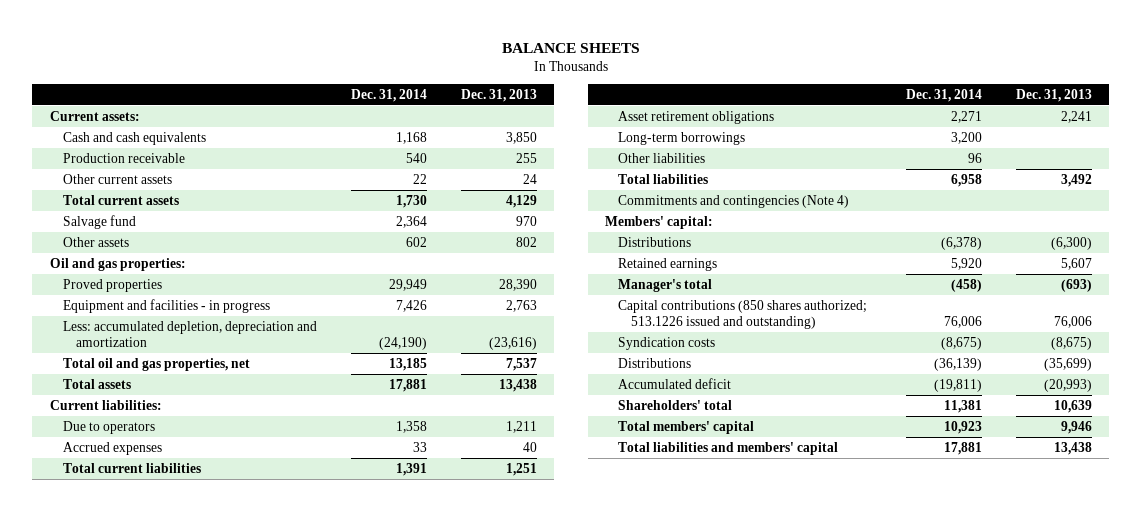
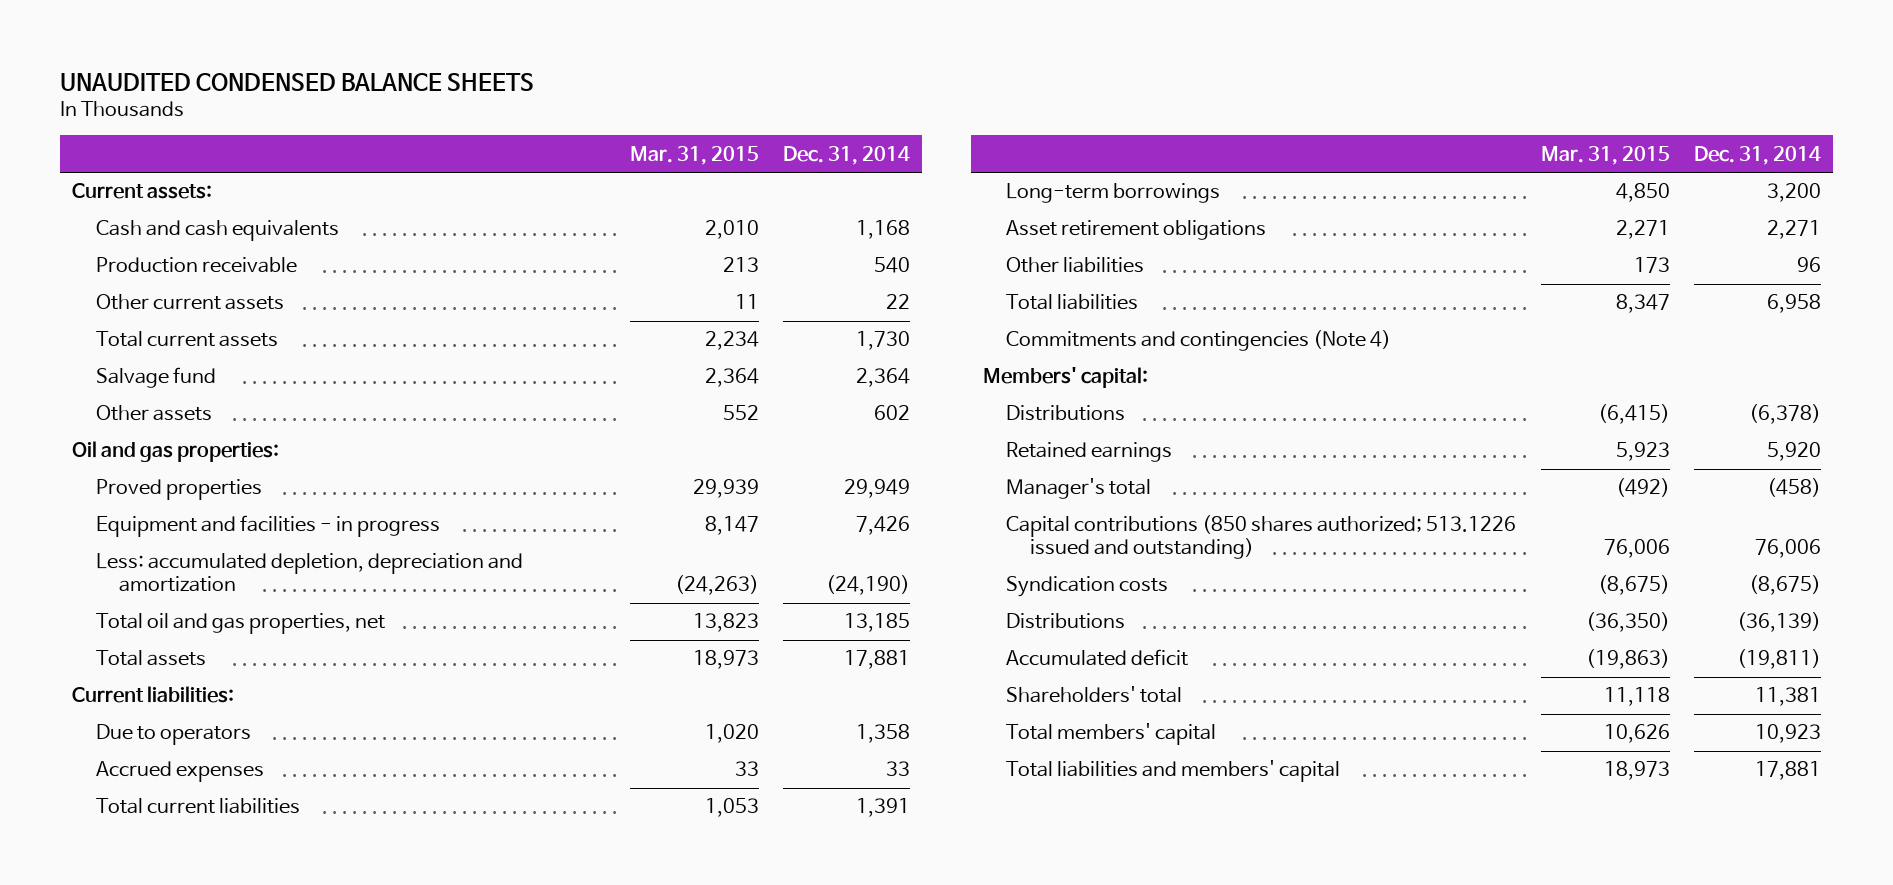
[501,43,640,54] BALANCE SHEETS -> [59,72,534,91] UNAUDITED CONDENSED BALANCE SHEETS
[461,88,538,102] Dec. 31, 2013 -> none
none -> [629,145,759,165] Mar. 31, 2015
[617,110,774,124] Asset retirement obligations -> [1006,220,1267,241] Asset retirement obligations

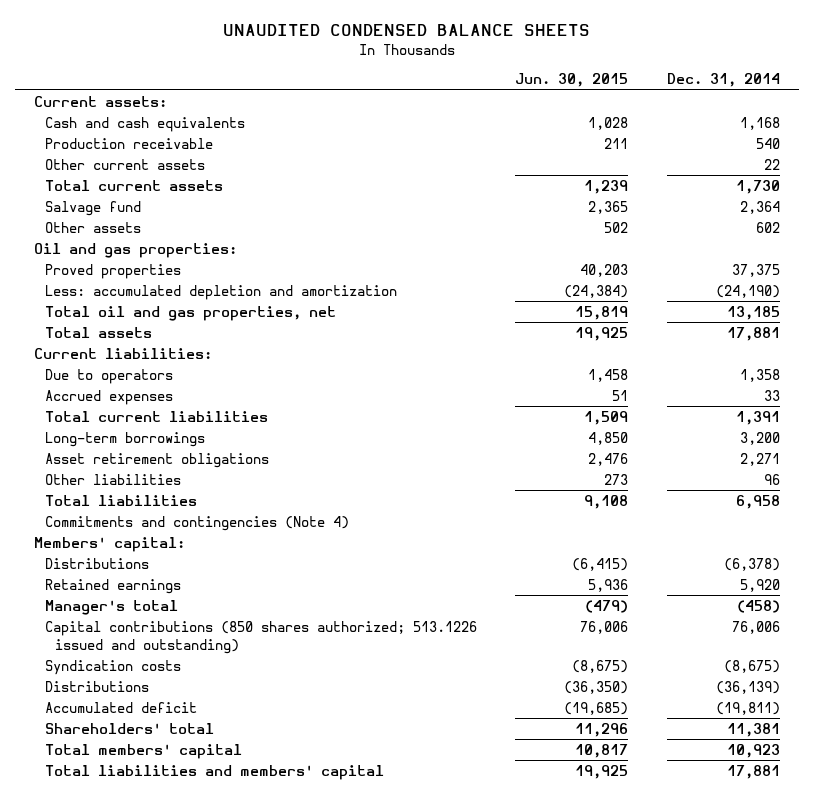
[629,145,759,165] Mar. 31, 2015 -> none
none -> [515,73,629,88] Jun. 30, 2015
[95,515,440,538] Equipment and facilities - in progress -> none
[844,479,911,499] 29,949 -> [731,263,780,277] 37,375
[95,553,523,593] Less: accumulated depletion, depreciation and amortization -> [44,284,397,300] Less: accumulated depletion and amortization

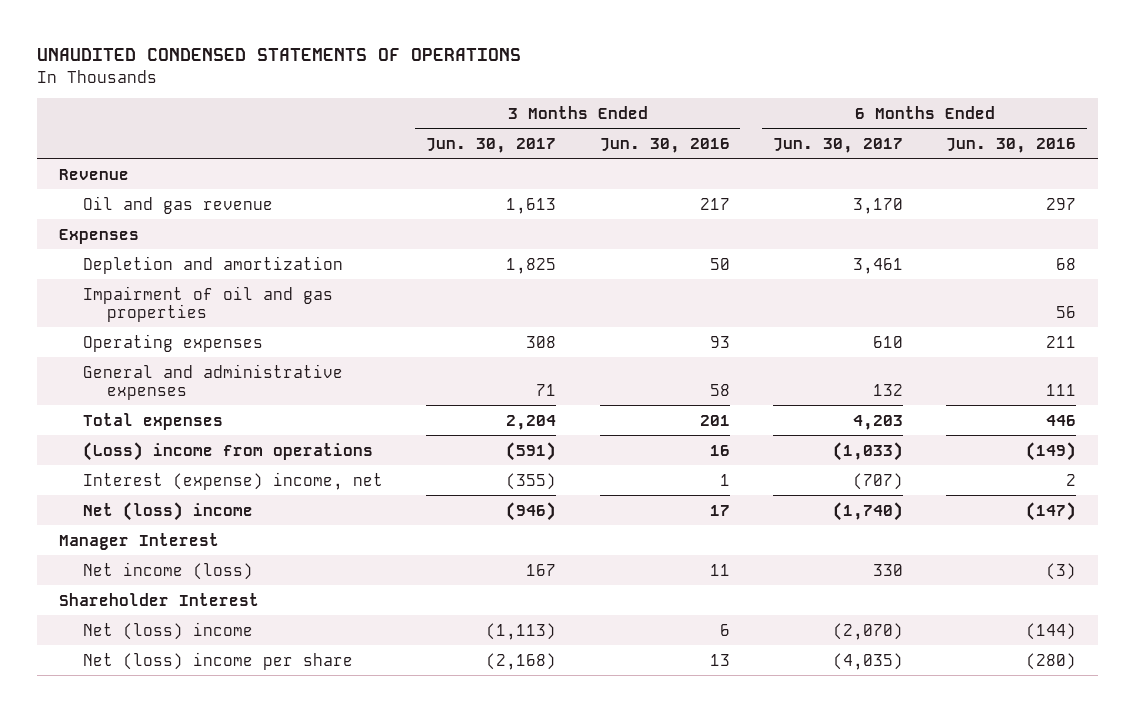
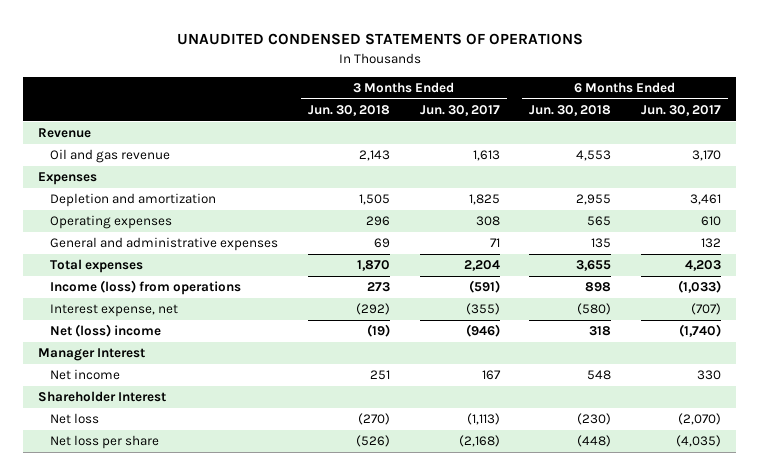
[599,137,730,153] Jun. 30, 2016 -> none
[946,137,1077,153] Jun. 30, 2016 -> none
none -> [308,104,391,116] Jun. 30, 2018
none -> [529,104,612,116] Jun. 30, 2018
[82,285,333,322] Impairment of oil and gas properties -> none
[82,441,373,461] (Loss) income from operations -> [50,280,242,296] Income (loss) from operations
[82,471,383,490] Interest (expense) income, net -> [50,304,179,318] Interest expense, net
[82,561,253,580] Net income (loss) -> [50,369,121,381] Net income
[82,621,253,640] Net (loss) income -> [50,413,100,425] Net loss
[82,651,353,670] Net (loss) income per share -> [50,435,160,450] Net loss per share

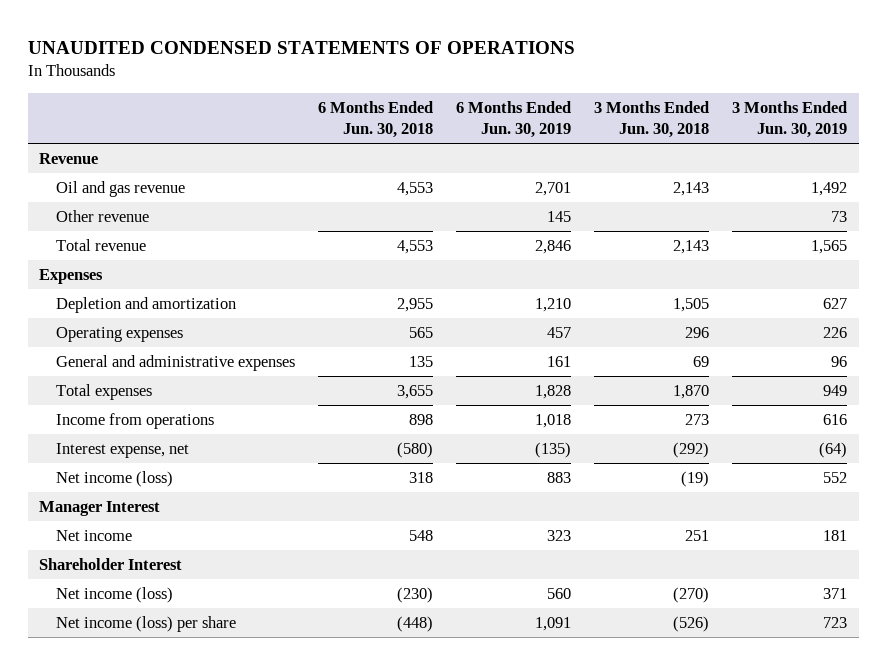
[419,104,500,116] Jun. 30, 2017 -> none
[640,104,721,116] Jun. 30, 2017 -> none
none -> [455,100,571,139] 6 Months Ended Jun. 30, 2019
none -> [731,100,847,139] 3 Months Ended Jun. 30, 2019
none -> [55,210,149,223] Other revenue
none -> [55,239,146,252] Total revenue
[50,280,242,296] Income (loss) from operations -> [55,413,214,430] Income from operations
[50,324,162,338] Net (loss) income -> [55,471,173,488] Net income (loss)
[50,413,100,425] Net loss -> [55,587,173,604] Net income (loss)
[50,435,160,450] Net loss per share -> [55,616,236,633] Net income (loss) per share

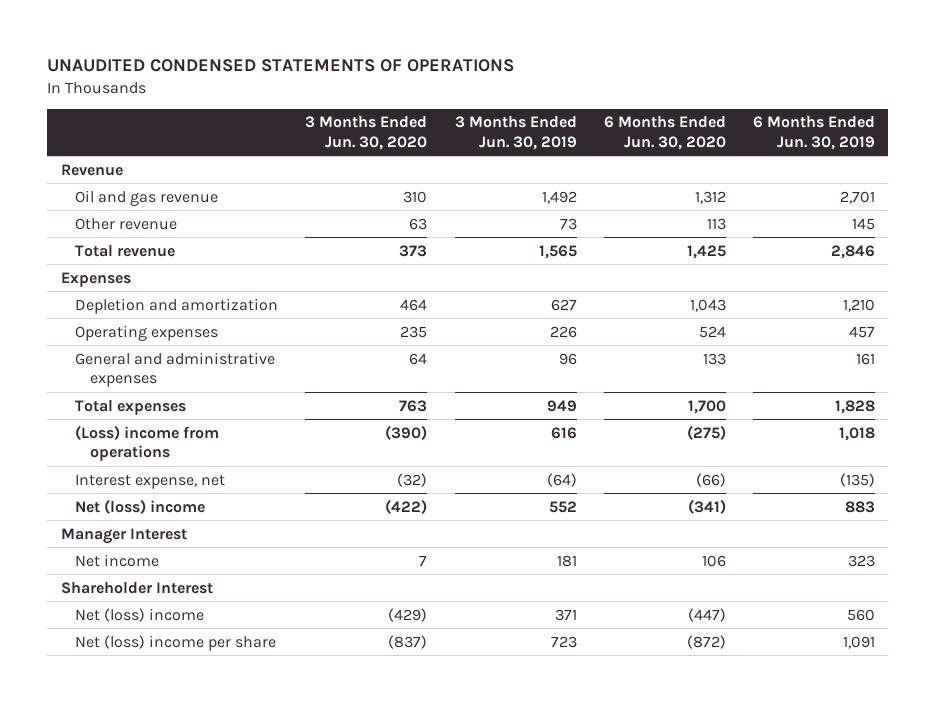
[317,100,433,139] 6 Months Ended Jun. 30, 2018 -> none
[593,100,709,139] 3 Months Ended Jun. 30, 2018 -> none
none -> [305,116,428,150] 3 Months Ended Jun. 30, 2020
none -> [603,116,726,150] 6 Months Ended Jun. 30, 2020
[55,413,214,430] Income from operations -> [75,424,220,462] (Loss) income from operations
[55,471,173,488] Net income (loss) -> [75,498,206,514] Net (loss) income
[55,587,173,604] Net income (loss) -> [75,607,205,622] Net (loss) income
[55,616,236,633] Net income (loss) per share -> [75,634,277,651] Net (loss) income per share

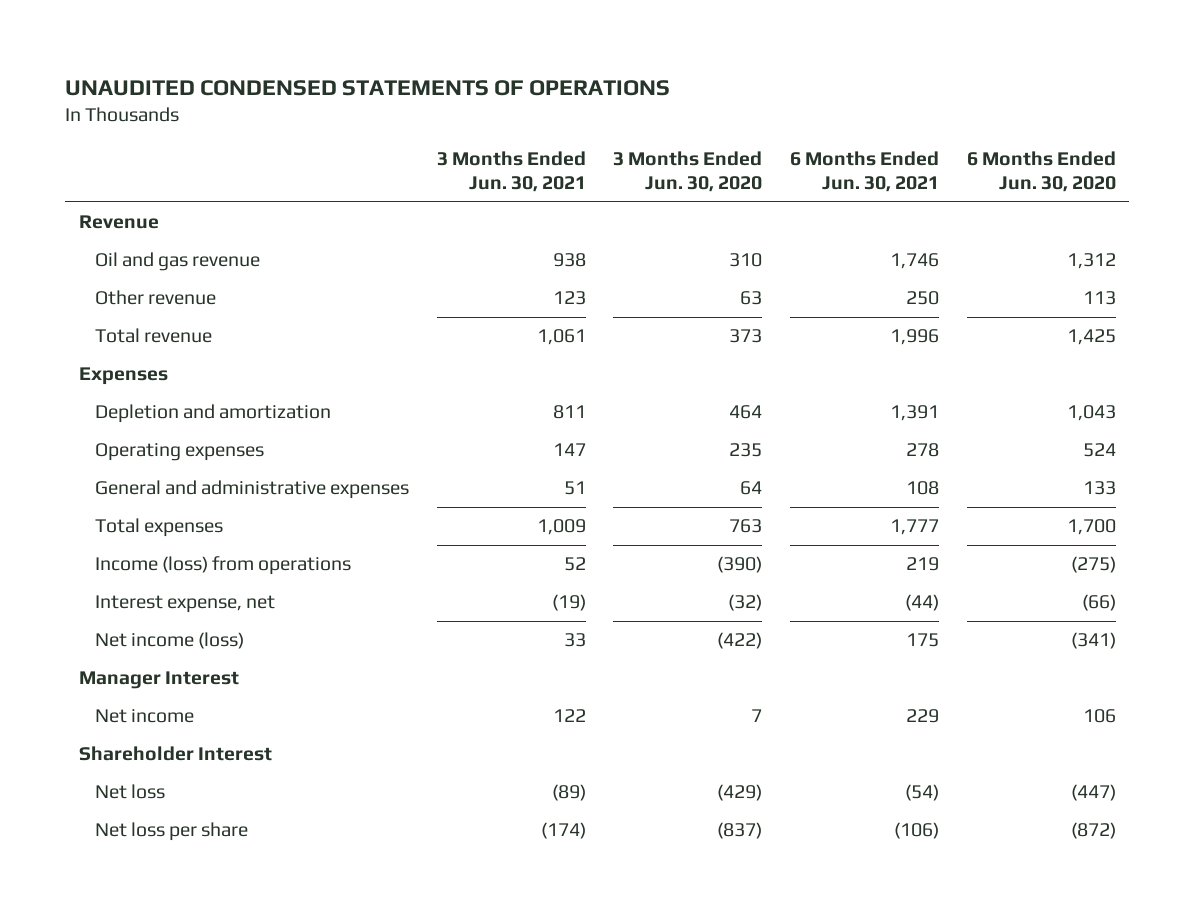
[454,116,577,150] 3 Months Ended Jun. 30, 2019 -> none
[752,116,875,150] 6 Months Ended Jun. 30, 2019 -> none
none -> [436,151,586,193] 3 Months Ended Jun. 30, 2021
none -> [789,151,939,193] 6 Months Ended Jun. 30, 2021
[75,424,220,462] (Loss) income from operations -> [95,556,352,576] Income (loss) from operations
[75,498,206,514] Net (loss) income -> [95,632,245,650] Net income (loss)
[75,607,205,622] Net (loss) income -> [95,784,166,800] Net loss
[75,634,277,651] Net (loss) income per share -> [95,822,249,842] Net loss per share

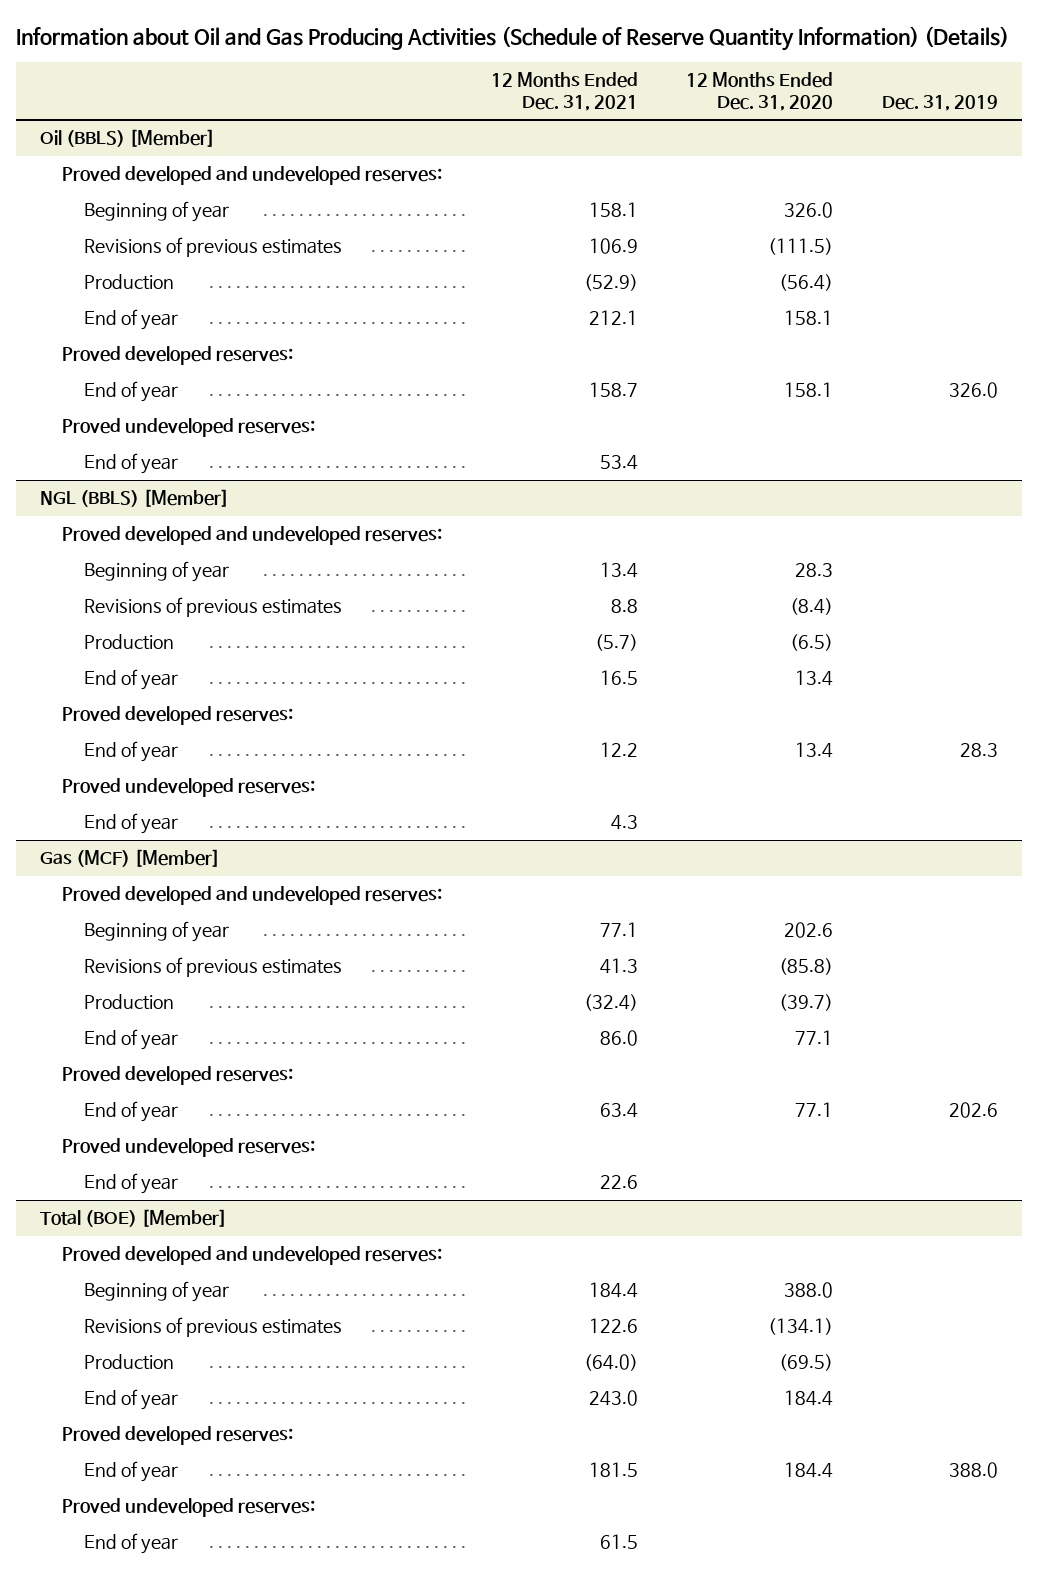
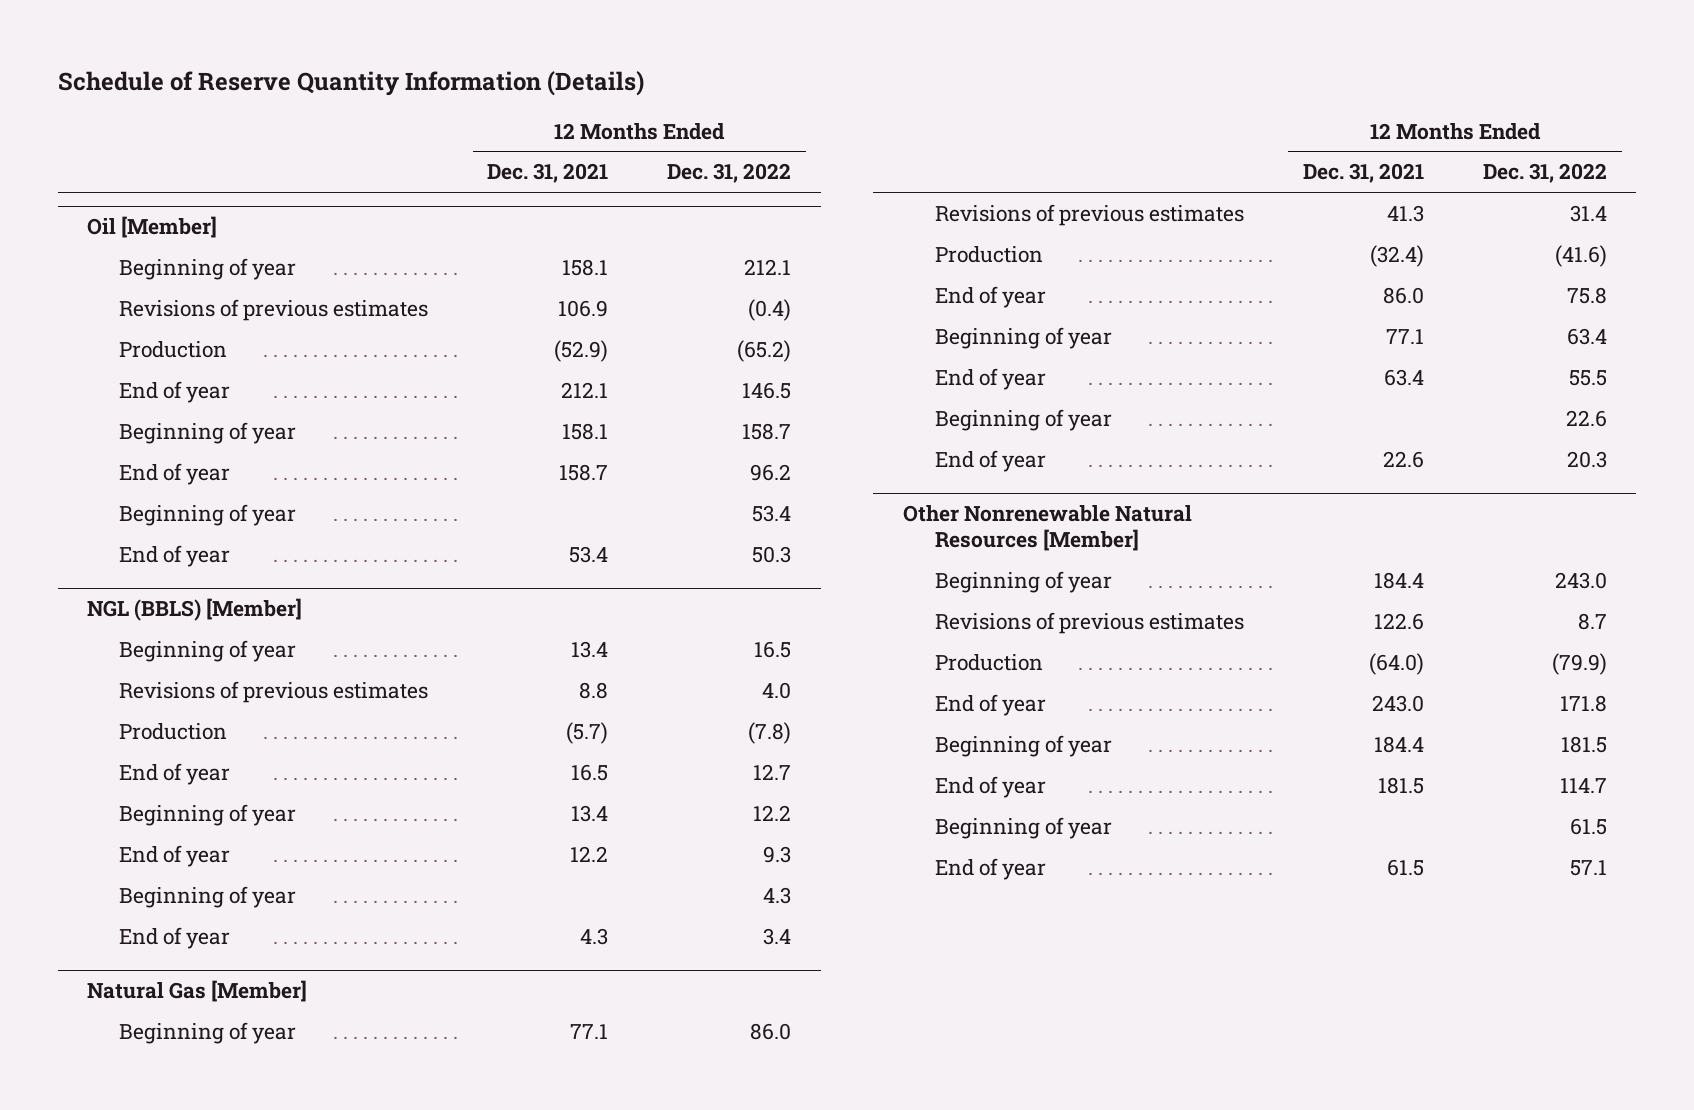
[16,25,1010,51] Information about Oil and Gas Producing Activities (Schedule of Reserve Quantity Information) (Details) -> [57,70,644,96] Schedule of Reserve Quantity Information (Details)
[686,72,834,111] 12 Months Ended Dec. 31, 2020 -> none
[882,94,999,111] Dec. 31, 2019 -> none
none -> [667,163,792,184] Dec. 31, 2022
[61,166,442,186] Proved developed and undeveloped reserves: -> none
[40,129,216,148] Oil (BBLS) [Member] -> [87,216,218,239] Oil [Member]
[61,346,293,366] Proved developed reserves: -> none
none -> [119,421,297,444] Beginning of year
[61,418,315,438] Proved undeveloped reserves: -> none
none -> [119,503,297,526] Beginning of year
[61,526,442,546] Proved developed and undeveloped reserves: -> none
[61,706,293,726] Proved developed reserves: -> none
none -> [119,803,297,826] Beginning of year
[61,778,315,798] Proved undeveloped reserves: -> none
none -> [119,885,297,908] Beginning of year
[61,886,442,906] Proved developed and undeveloped reserves: -> none
[40,849,221,868] Gas (MCF) [Member] -> [87,980,308,1003] Natural Gas [Member]
[61,1066,293,1086] Proved developed reserves: -> none
none -> [934,326,1112,349] Beginning of year
[61,1138,315,1158] Proved undeveloped reserves: -> none
none -> [934,408,1112,431] Beginning of year
[61,1246,442,1266] Proved developed and undeveloped reserves: -> none
[40,1209,228,1228] Total (BOE) [Member] -> [902,505,1192,552] Other Nonrenewable Natural Resources [Member]
[61,1426,293,1446] Proved developed reserves: -> none
none -> [934,734,1112,757] Beginning of year
[61,1498,315,1518] Proved undeveloped reserves: -> none
none -> [934,816,1112,839] Beginning of year

